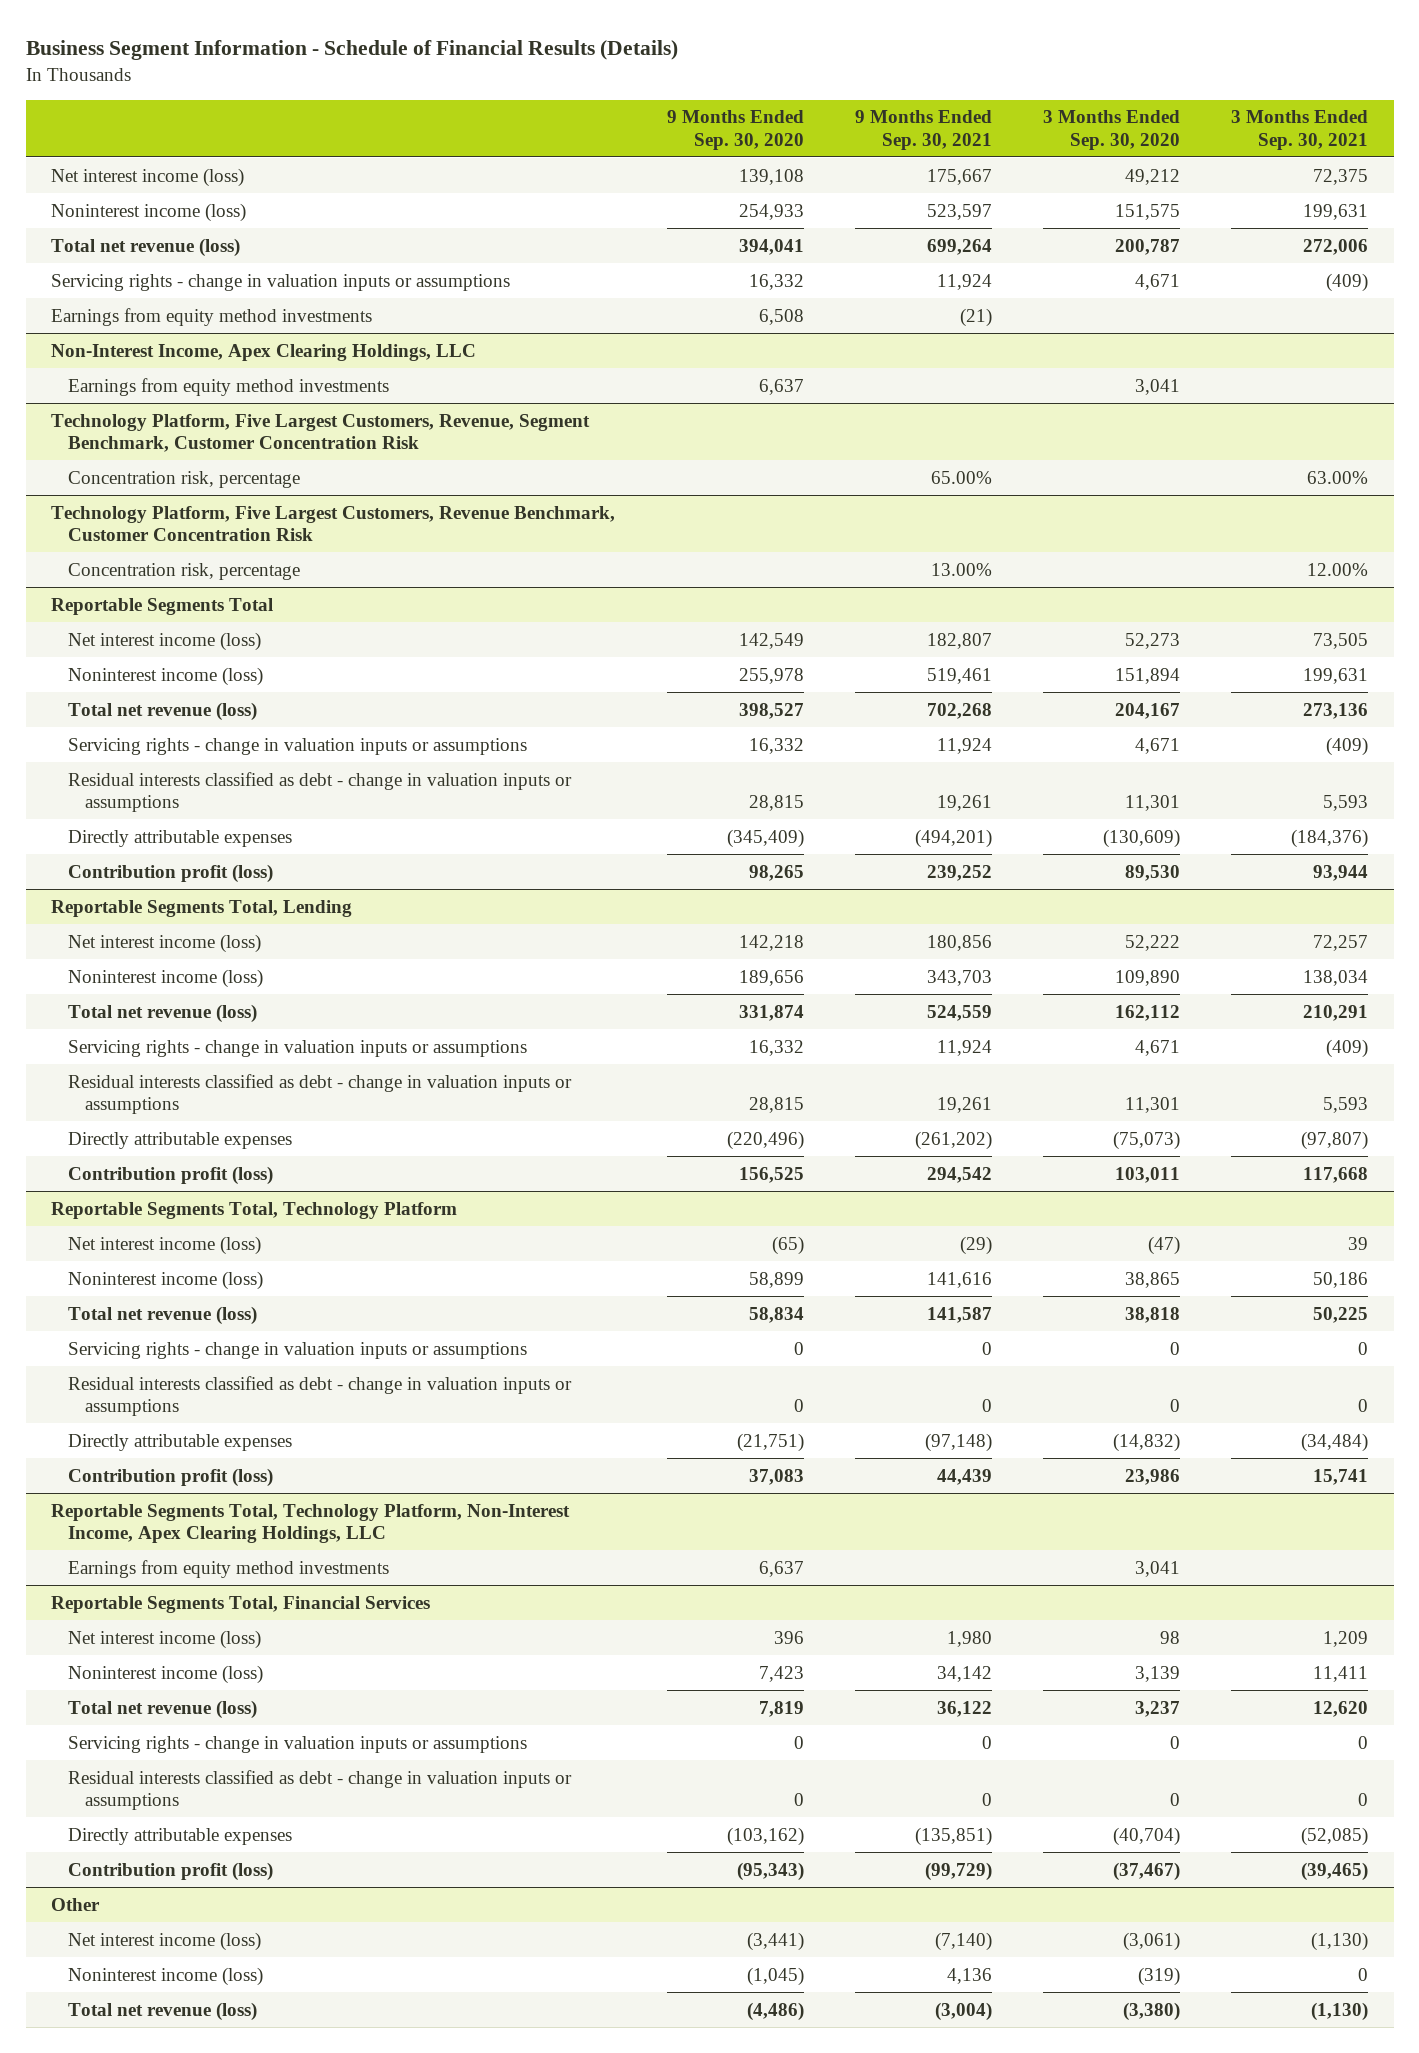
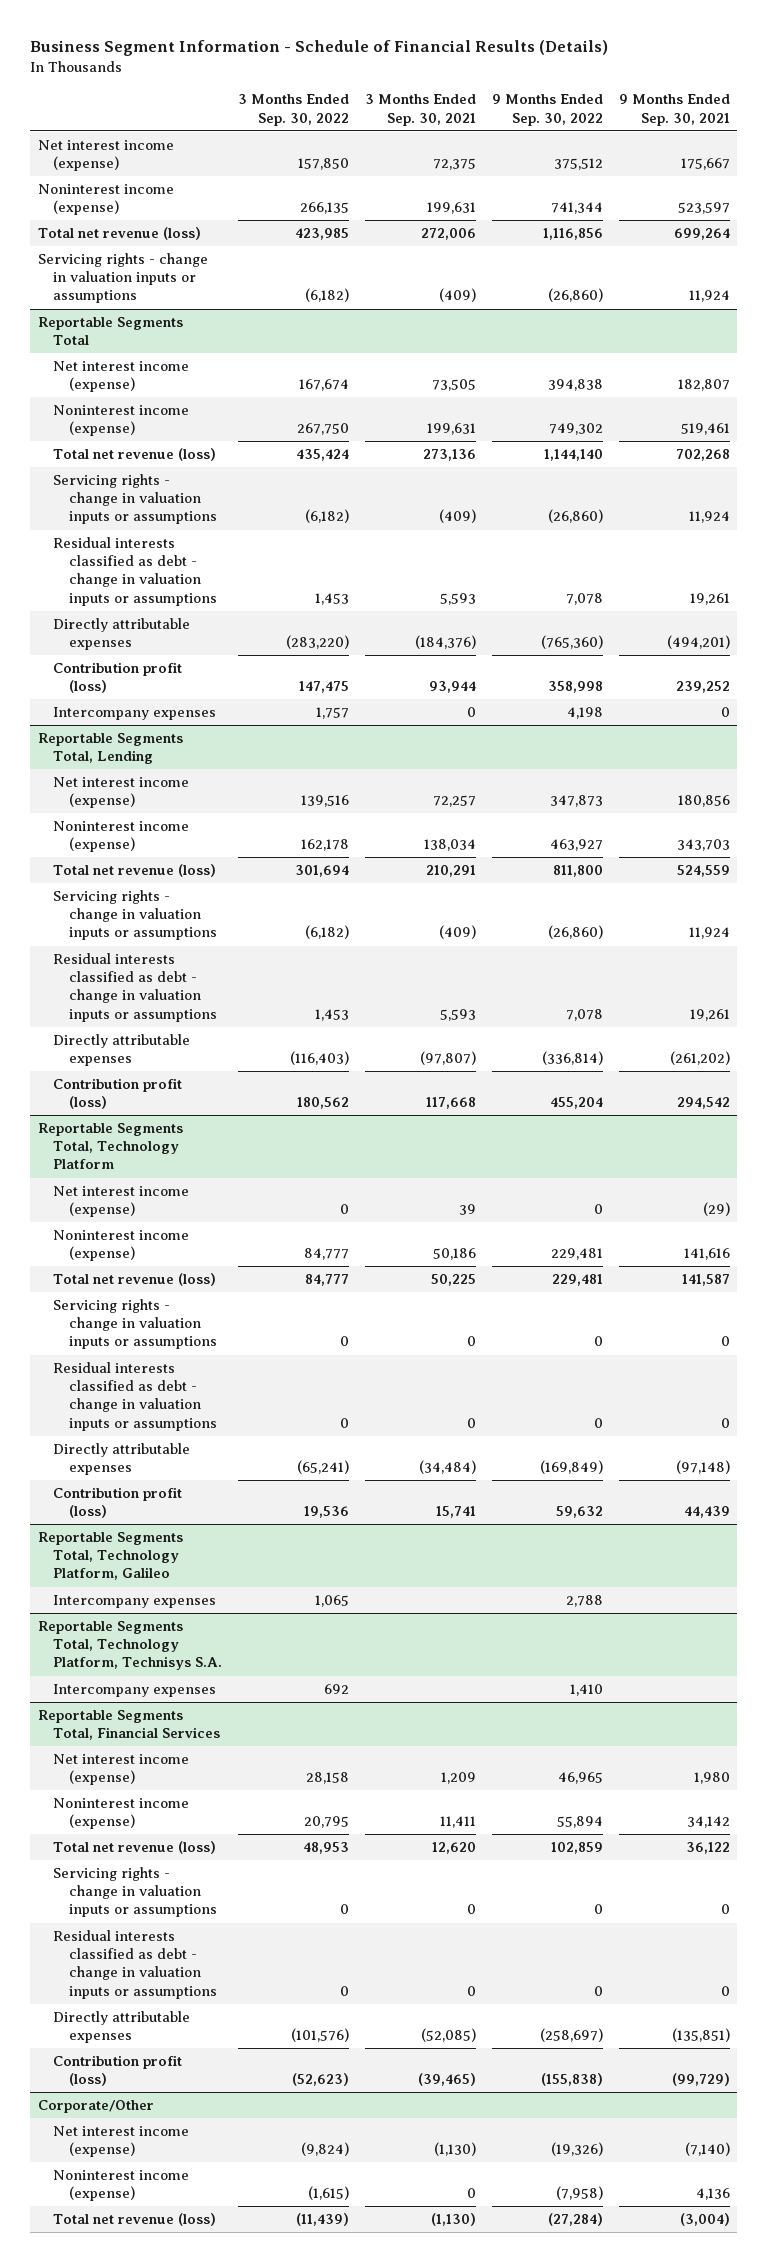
[666,110,804,150] 9 Months Ended Sep. 30, 2020 -> none
[1042,110,1180,150] 3 Months Ended Sep. 30, 2020 -> none
none -> [238,94,350,126] 3 Months Ended Sep. 30, 2022
none -> [491,94,603,126] 9 Months Ended Sep. 30, 2022
[51,167,245,187] Net interest income (loss) -> [37,140,174,172] Net interest income (expense)
[51,202,247,222] Noninterest income (loss) -> [37,184,174,216] Noninterest income (expense)
[51,307,373,326] Earnings from equity method investments -> none
[51,343,477,361] Non-Interest Income, Apex Clearing Holdings, LLC -> none
[68,377,390,396] Earnings from equity method investments -> none
[51,413,591,453] Technology Platform, Five Largest Customers, Revenue, Segment Benchmark, Customer Concentration Risk -> none
[68,470,301,488] Concentration risk, percentage -> none
[51,505,616,542] Technology Platform, Five Largest Customers, Revenue Benchmark, Customer Concentration Risk -> none
[68,562,301,580] Concentration risk, percentage -> none
[68,631,262,651] Net interest income (loss) -> [53,361,190,393] Net interest income (expense)
[68,666,264,686] Noninterest income (loss) -> [53,405,190,437] Noninterest income (expense)
none -> [53,707,217,721] Intercompany expenses
[68,933,262,953] Net interest income (loss) -> [53,777,190,809] Net interest income (expense)
[68,968,264,988] Noninterest income (loss) -> [53,821,190,853] Noninterest income (expense)
[68,1235,262,1255] Net interest income (loss) -> [53,1186,190,1218] Net interest income (expense)
[68,1270,264,1290] Noninterest income (loss) -> [53,1230,190,1262] Noninterest income (expense)
[51,1503,571,1544] Reportable Segments Total, Technology Platform, Non-Interest Income, Apex Clearing Holdings, LLC -> none
[68,1559,390,1578] Earnings from equity method investments -> none
none -> [37,1532,183,1581] Reportable Segments Total, Technology Platform, Galileo
none -> [53,1595,217,1609] Intercompany expenses
none -> [37,1621,223,1671] Reportable Segments Total, Technology Platform, Technisys S.A.
none -> [53,1684,217,1698] Intercompany expenses
[68,1629,262,1649] Net interest income (loss) -> [53,1754,190,1786] Net interest income (expense)
[68,1664,264,1684] Noninterest income (loss) -> [53,1798,190,1830] Noninterest income (expense)
[51,1897,101,1911] Other -> [37,2100,154,2114] Corporate/Other
[68,1931,262,1951] Net interest income (loss) -> [53,2126,190,2158] Net interest income (expense)
[68,1966,264,1986] Noninterest income (loss) -> [53,2170,190,2202] Noninterest income (expense)

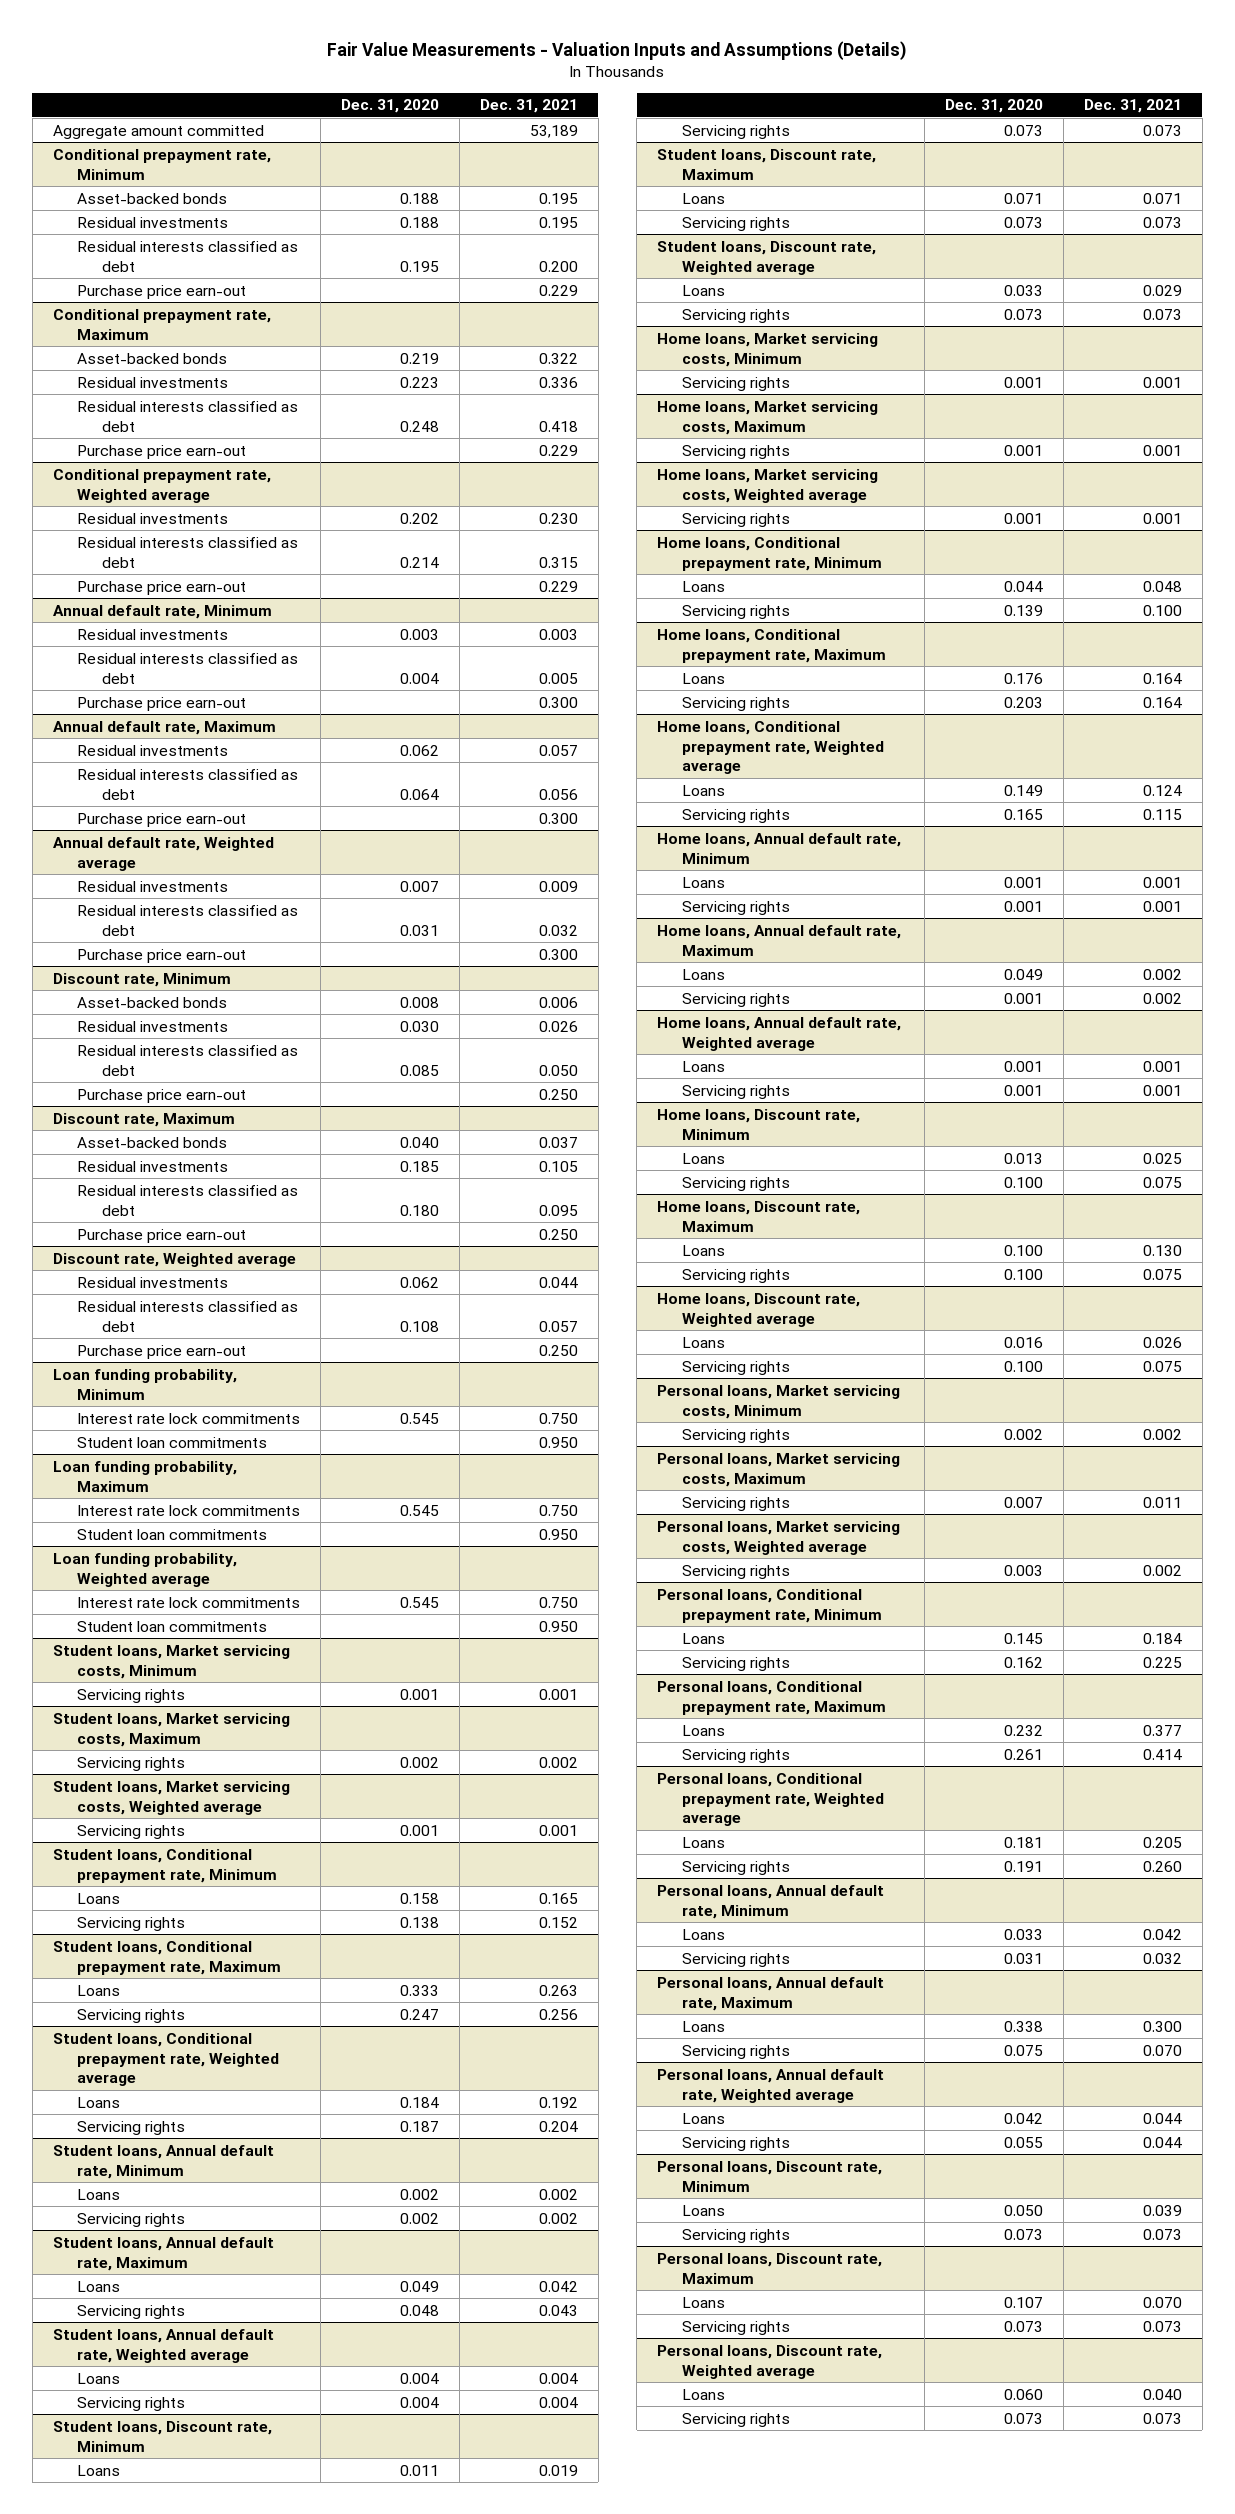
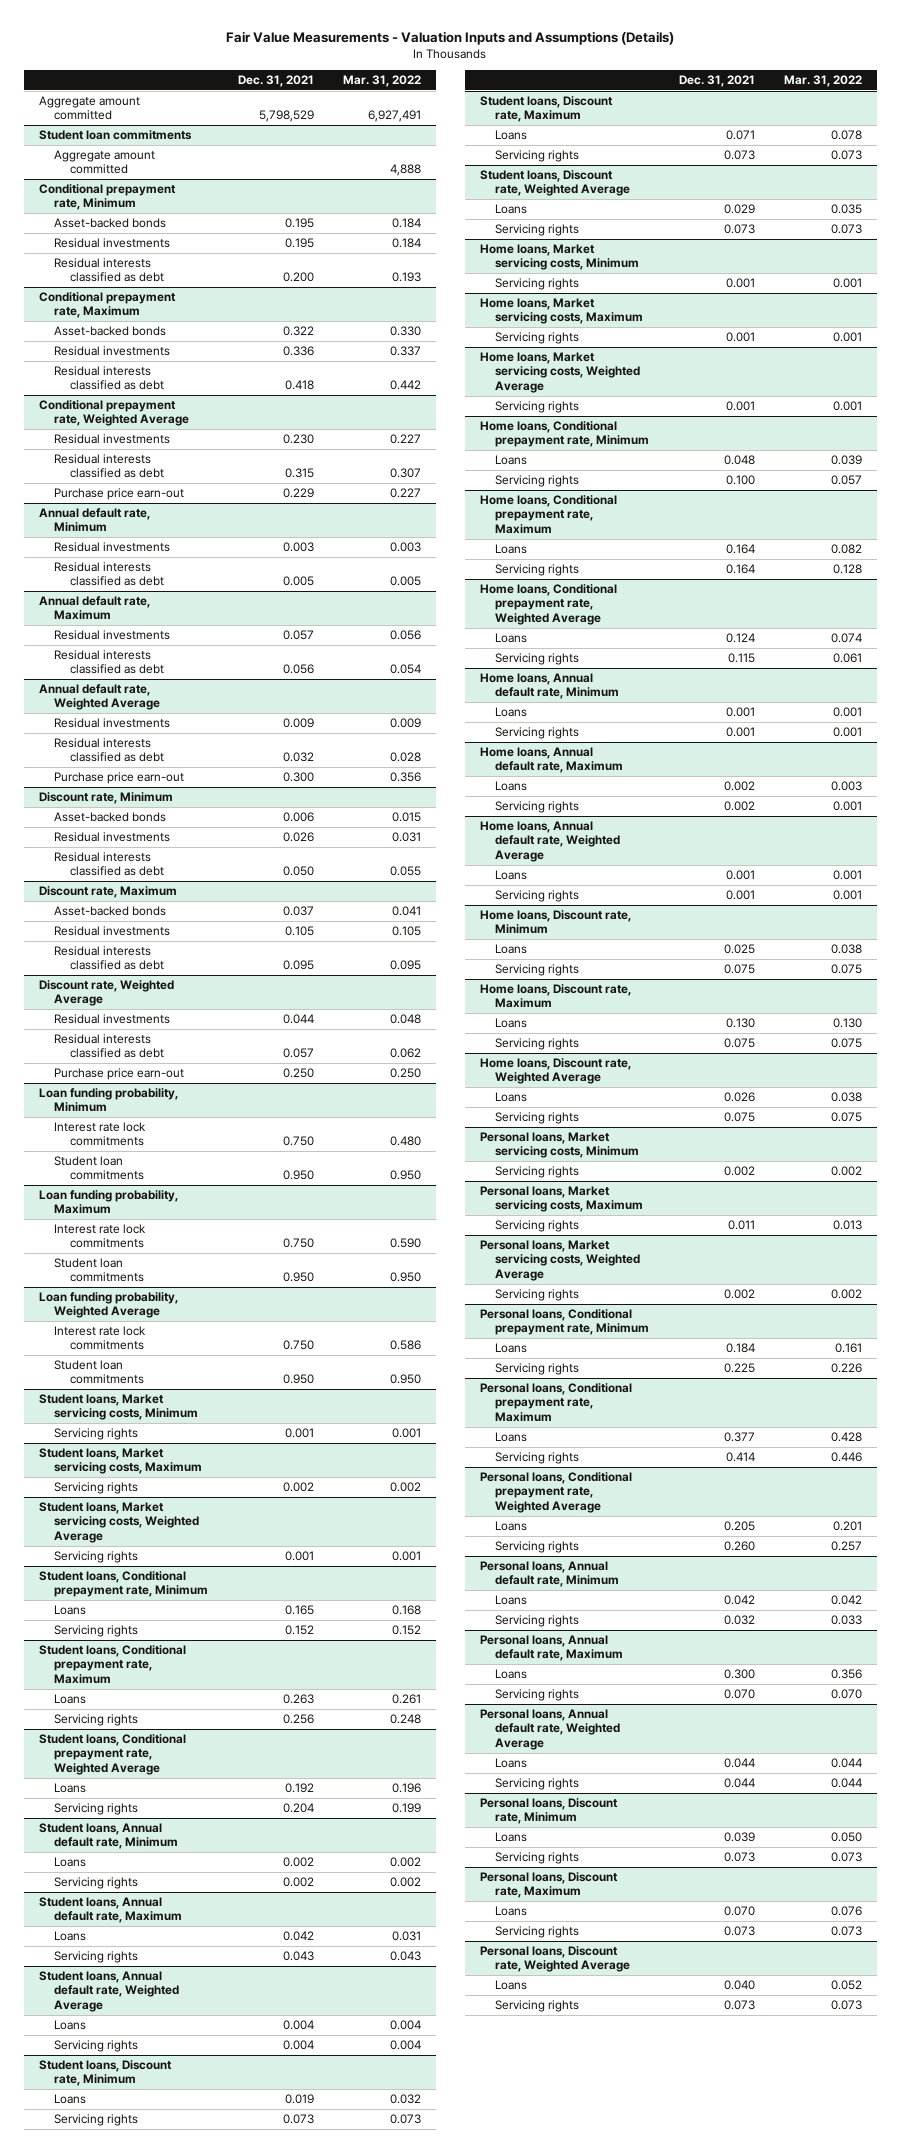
[341,99,440,114] Dec. 31, 2020 -> none
none -> [342,75,421,88] Mar. 31, 2022
[529,124,578,138] 53,189 -> [258,110,314,123] 5,798,529
none -> [38,130,192,141] Student loan commitments
none -> [54,150,156,175] Aggregate amount committed
[77,284,247,299] Purchase price earn-out -> none
[77,444,247,459] Purchase price earn-out -> none
[52,468,271,503] Conditional prepayment rate, Weighted average -> [38,400,190,427] Conditional prepayment rate, Weighted Average
[77,696,247,711] Purchase price earn-out -> none
[77,812,247,827] Purchase price earn-out -> none
[52,836,274,871] Annual default rate, Weighted average -> [38,684,161,711] Annual default rate, Weighted Average
[77,1088,247,1103] Purchase price earn-out -> none
[77,1228,247,1243] Purchase price earn-out -> none
[52,1252,296,1267] Discount rate, Weighted average -> [38,980,174,1007] Discount rate, Weighted Average
[52,1552,237,1587] Loan funding probability, Weighted average -> [38,1292,178,1319] Loan funding probability, Weighted Average
[52,1780,290,1815] Student loans, Market servicing costs, Weighted average -> [38,1502,200,1543] Student loans, Market servicing costs, Weighted Average
[52,2032,280,2087] Student loans, Conditional prepayment rate, Weighted average -> [38,1734,186,1775] Student loans, Conditional prepayment rate, Weighted Average
[52,2328,274,2363] Student loans, Annual default rate, Weighted average -> [38,1971,180,2012] Student loans, Annual default rate, Weighted Average
[657,240,877,275] Student loans, Discount rate, Weighted average -> [479,170,631,197] Student loans, Discount rate, Weighted Average
[657,468,879,503] Home loans, Market servicing costs, Weighted average -> [479,352,641,393] Home loans, Market servicing costs, Weighted Average
[657,720,884,775] Home loans, Conditional prepayment rate, Weighted average -> [479,584,617,625] Home loans, Conditional prepayment rate, Weighted Average
[657,1016,902,1051] Home loans, Annual default rate, Weighted average -> [479,821,621,862] Home loans, Annual default rate, Weighted Average
[657,1292,861,1327] Home loans, Discount rate, Weighted average -> [479,1058,631,1085] Home loans, Discount rate, Weighted Average
[657,1520,901,1555] Personal loans, Market servicing costs, Weighted average -> [479,1240,641,1281] Personal loans, Market servicing costs, Weighted Average
[657,1772,884,1827] Personal loans, Conditional prepayment rate, Weighted average -> [479,1472,632,1513] Personal loans, Conditional prepayment rate, Weighted Average
[657,2068,885,2103] Personal loans, Annual default rate, Weighted average -> [479,1709,621,1750] Personal loans, Annual default rate, Weighted Average
[657,2344,883,2379] Personal loans, Discount rate, Weighted average -> [479,1946,631,1973] Personal loans, Discount rate, Weighted Average

